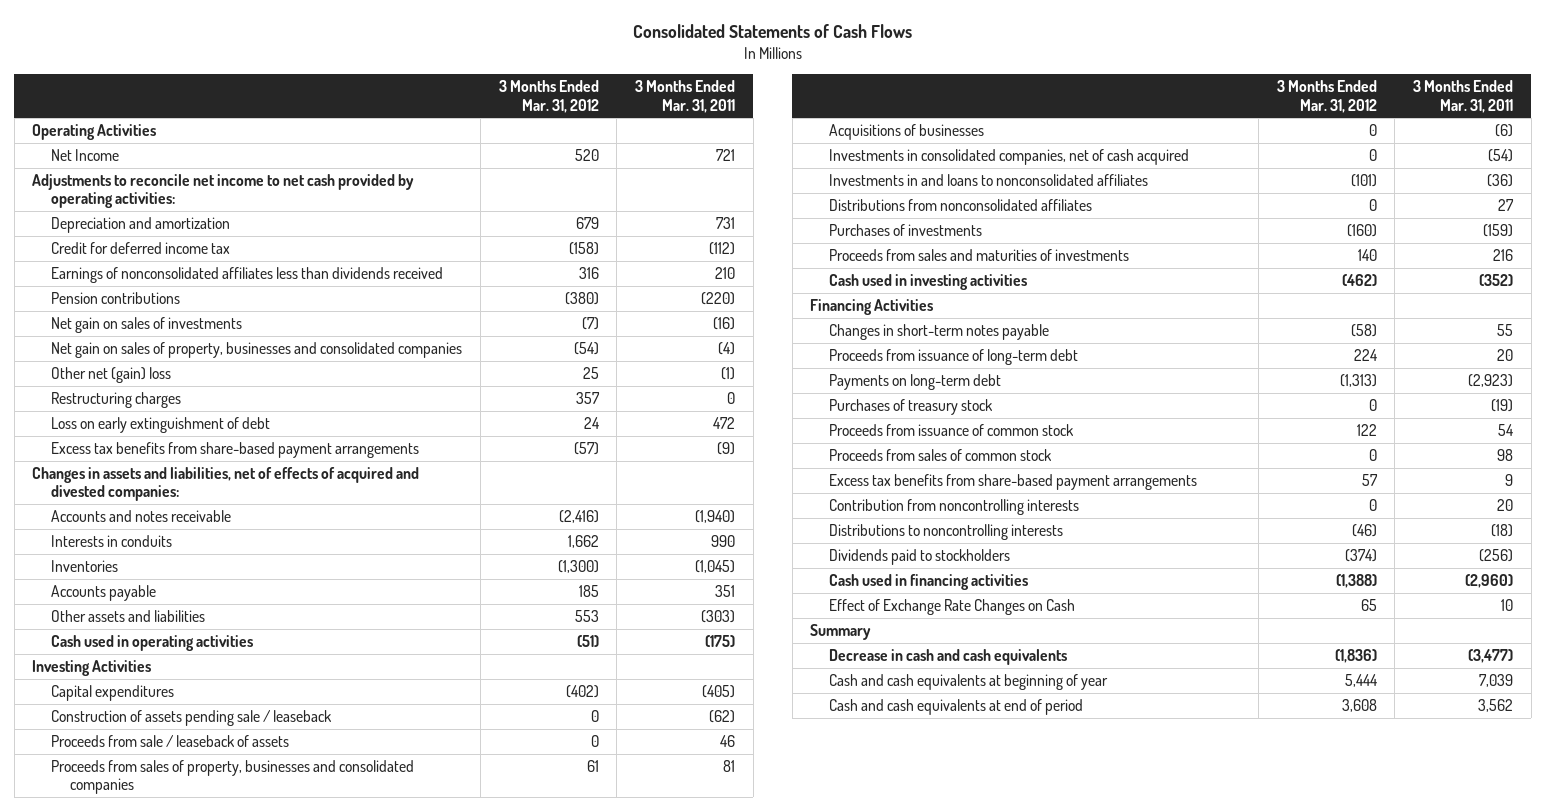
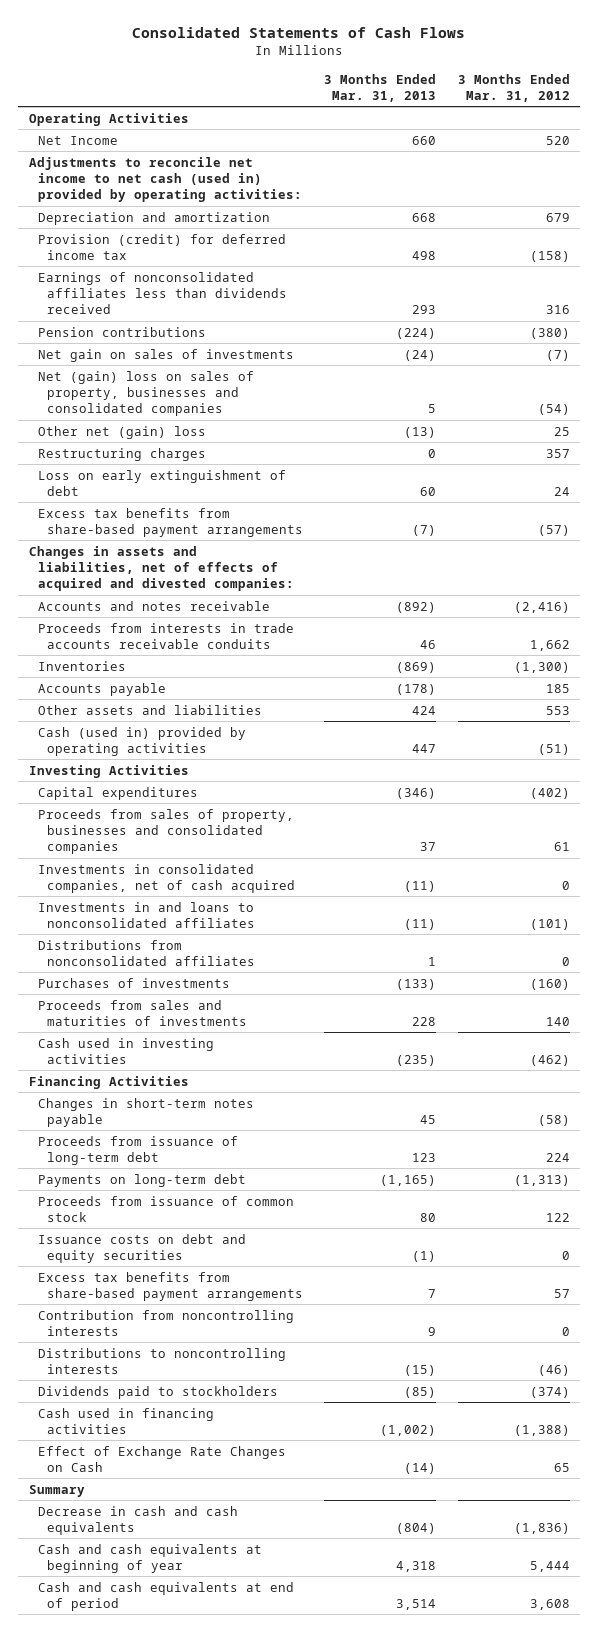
[635,80,736,113] 3 Months Ended Mar. 31, 2011 -> none
none -> [324,73,437,102] 3 Months Ended Mar. 31, 2013
[32,174,415,209] Adjustments to reconcile net income to net cash provided by operating activities: -> [28,156,302,203] Adjustments to reconcile net income to net cash (used in) provided by operating activities:
[51,242,231,255] Credit for deferred income tax -> [37,233,286,260] Provision (credit) for deferred income tax
[51,342,463,359] Net gain on sales of property, businesses and consolidated companies -> [37,370,254,417] Net (gain) loss on sales of property, businesses and consolidated companies
[51,535,173,548] Interests in conduits -> [37,622,294,649] Proceeds from interests in trade accounts receivable conduits
[51,635,254,652] Cash used in operating activities -> [37,726,246,756] Cash (used in) provided by operating activities
[51,710,333,727] Construction of assets pending sale / leaseback -> none
[51,735,290,748] Proceeds from sale / leaseback of assets -> none
[829,124,985,141] Acquisitions of businesses -> none
[829,399,994,416] Purchases of treasury stock -> none
[829,449,1053,462] Proceeds from sales of common stock -> none
none -> [37,1233,246,1263] Issuance costs on debt and equity securities

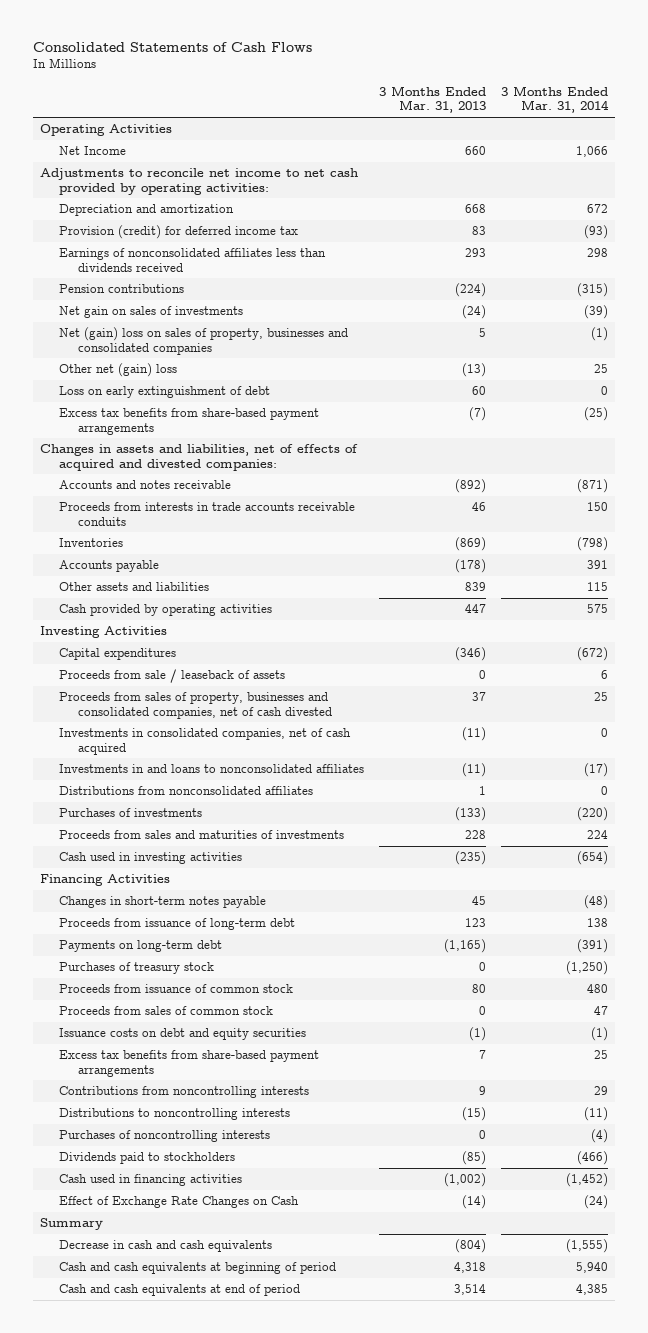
[457,73,570,102] 3 Months Ended Mar. 31, 2012 -> none
none -> [500,85,609,114] 3 Months Ended Mar. 31, 2014
[28,156,302,203] Adjustments to reconcile net income to net cash (used in) provided by operating activities: -> [40,168,359,195] Adjustments to reconcile net income to net cash provided by operating activities:
[412,250,437,260] 498 -> [471,226,486,236] 83
[37,447,206,461] Restructuring charges -> none
[412,705,437,715] 424 -> [464,582,486,592] 839
[37,726,246,756] Cash (used in) provided by operating activities -> [58,604,272,617] Cash provided by operating activities
none -> [58,669,285,684] Proceeds from sale / leaseback of assets
[37,808,294,855] Proceeds from sales of property, businesses and consolidated companies -> [58,692,332,719] Proceeds from sales of property, businesses and consolidated companies, net of cash divested
none -> [58,962,214,975] Purchases of treasury stock
none -> [58,1006,273,1016] Proceeds from sales of common stock
[37,1309,294,1336] Contribution from noncontrolling interests -> [58,1086,309,1099] Contributions from noncontrolling interests
none -> [58,1130,270,1143] Purchases of noncontrolling interests
[37,1543,262,1573] Cash and cash equivalents at beginning of year -> [58,1262,336,1275] Cash and cash equivalents at beginning of period

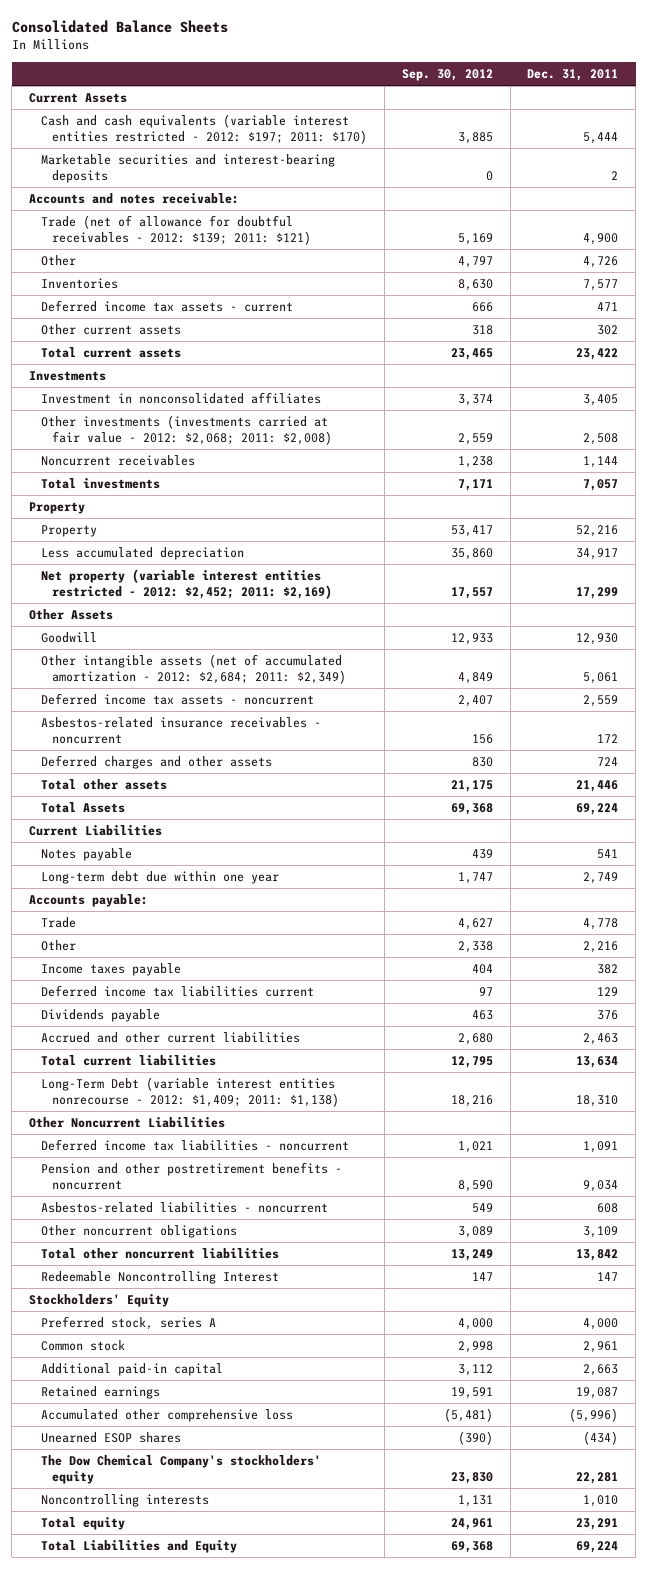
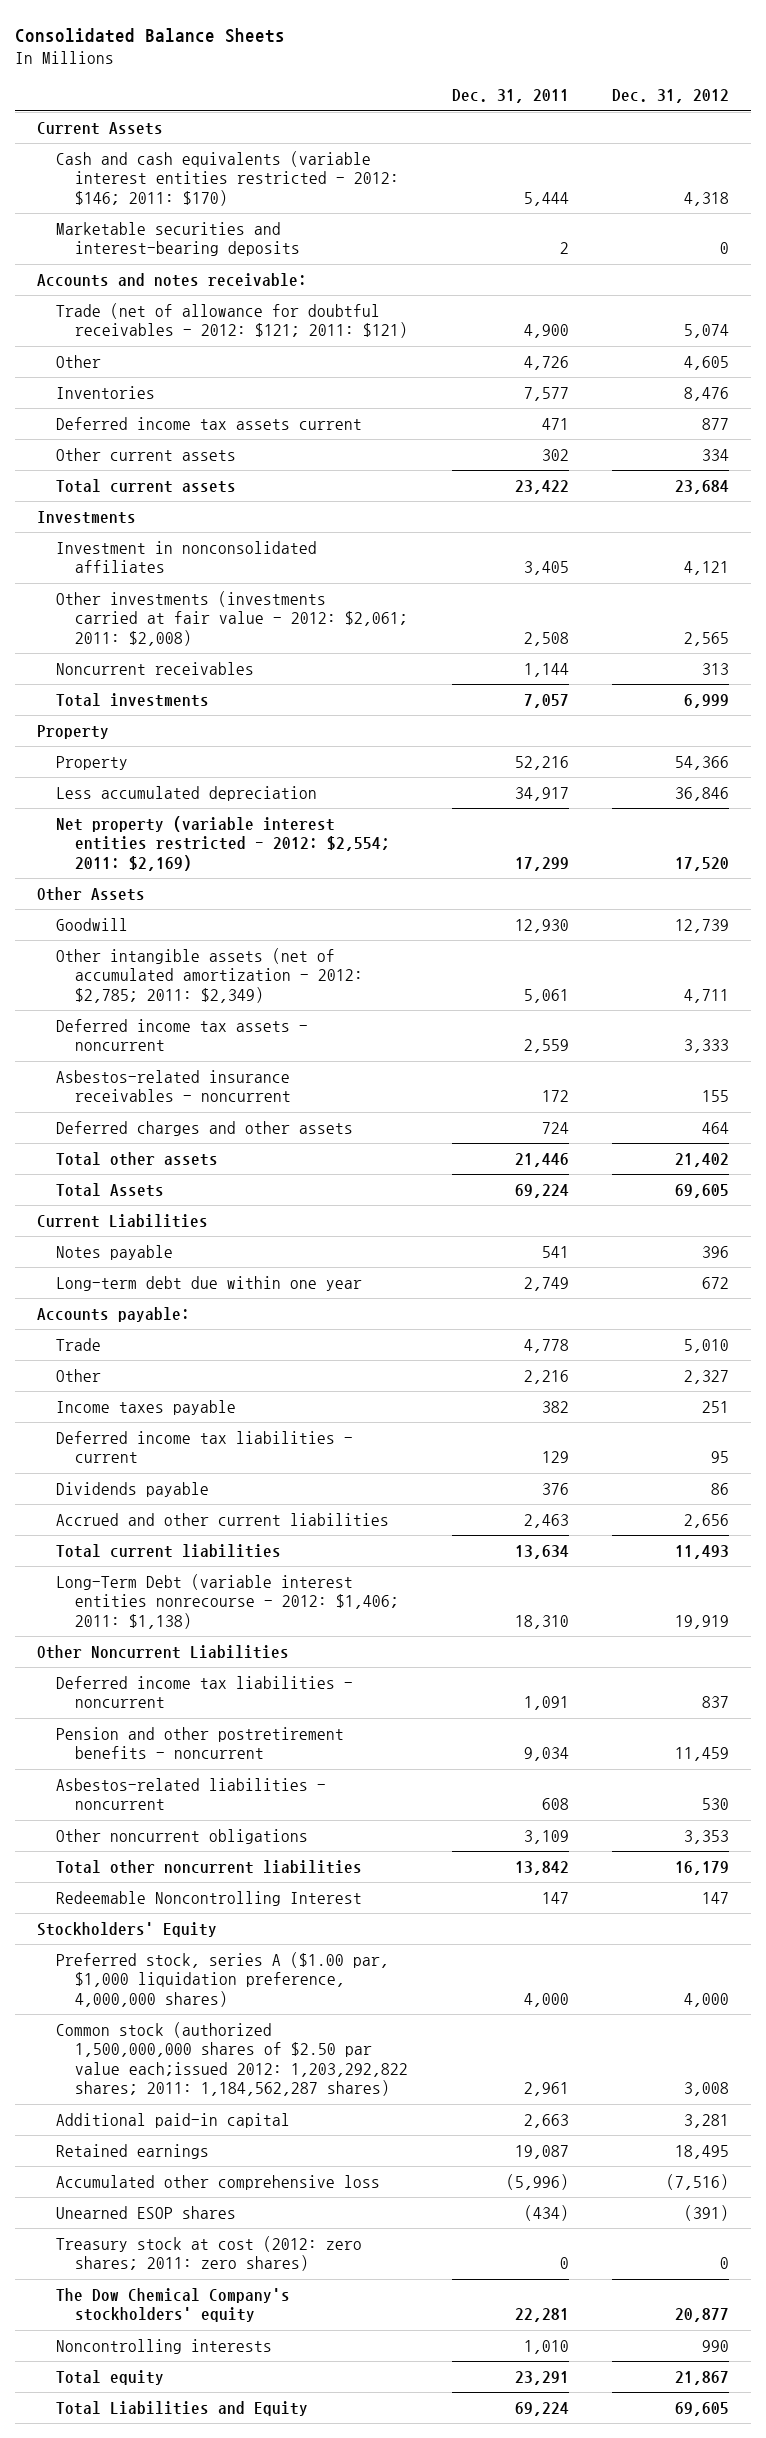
[401,68,493,81] Sep. 30, 2012 -> none
none -> [612,89,730,104] Dec. 31, 2012
[40,114,367,144] Cash and cash equivalents (variable interest entities restricted - 2012: $197; 2011: $170) -> [55,151,400,206] Cash and cash equivalents (variable interest entities restricted - 2012: $146; 2011: $170)
[40,215,311,245] Trade (net of allowance for doubtful receivables - 2012: $139; 2011: $121) -> [55,303,409,339] Trade (net of allowance for doubtful receivables - 2012: $121; 2011: $121)
[40,300,293,313] Deferred income tax assets - current -> [55,417,362,431] Deferred income tax assets current
[40,415,332,445] Other investments (investments carried at fair value - 2012: $2,068; 2011: $2,008) -> [55,591,409,646] Other investments (investments carried at fair value - 2012: $2,061; 2011: $2,008)
[40,569,332,599] Net property (variable interest entities restricted - 2012: $2,452; 2011: $2,169) -> [55,816,391,871] Net property (variable interest entities restricted - 2012: $2,554; 2011: $2,169)
[40,654,346,684] Other intangible assets (net of accumulated amortization - 2012: $2,684; 2011: $2,349) -> [55,948,364,1003] Other intangible assets (net of accumulated amortization - 2012: $2,785; 2011: $2,349)
[40,985,314,998] Deferred income tax liabilities current -> [55,1431,353,1464] Deferred income tax liabilities - current
[40,1077,339,1107] Long-Term Debt (variable interest entities nonrecourse - 2012: $1,409; 2011: $1,138) -> [55,1574,400,1629] Long-Term Debt (variable interest entities nonrecourse - 2012: $1,406; 2011: $1,138)
[40,1316,216,1331] Preferred stock, series A -> [55,1952,389,2007] Preferred stock, series A ($1.00 par, $1,000 liquidation preference, 4,000,000 shares)
[40,1340,125,1352] Common stock -> [55,2022,409,2097] Common stock (authorized 1,500,000,000 shares of $2.50 par value each;issued 2012: 1,203,292,822 shares; 2011: 1,184,562,287 shares)
none -> [55,2236,362,2272] Treasury stock at cost (2012: zero shares; 2011: zero shares)

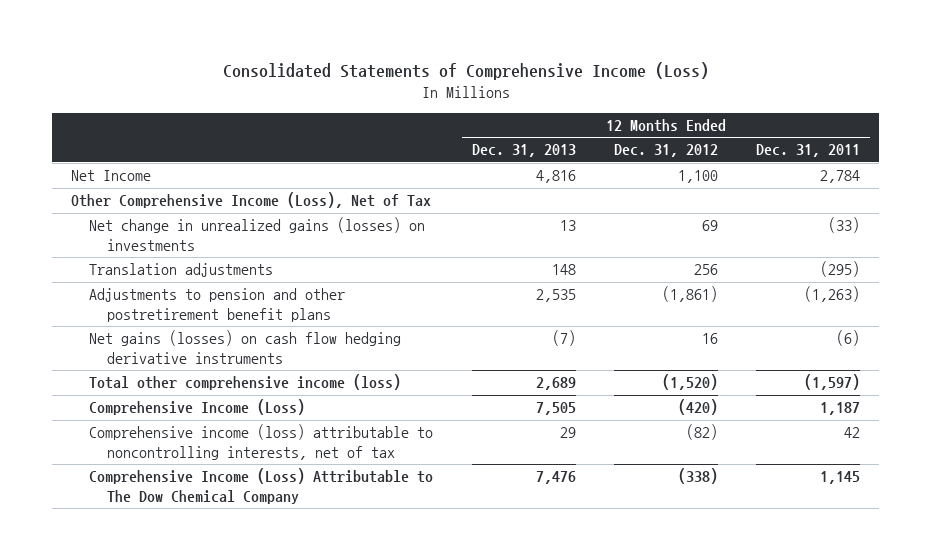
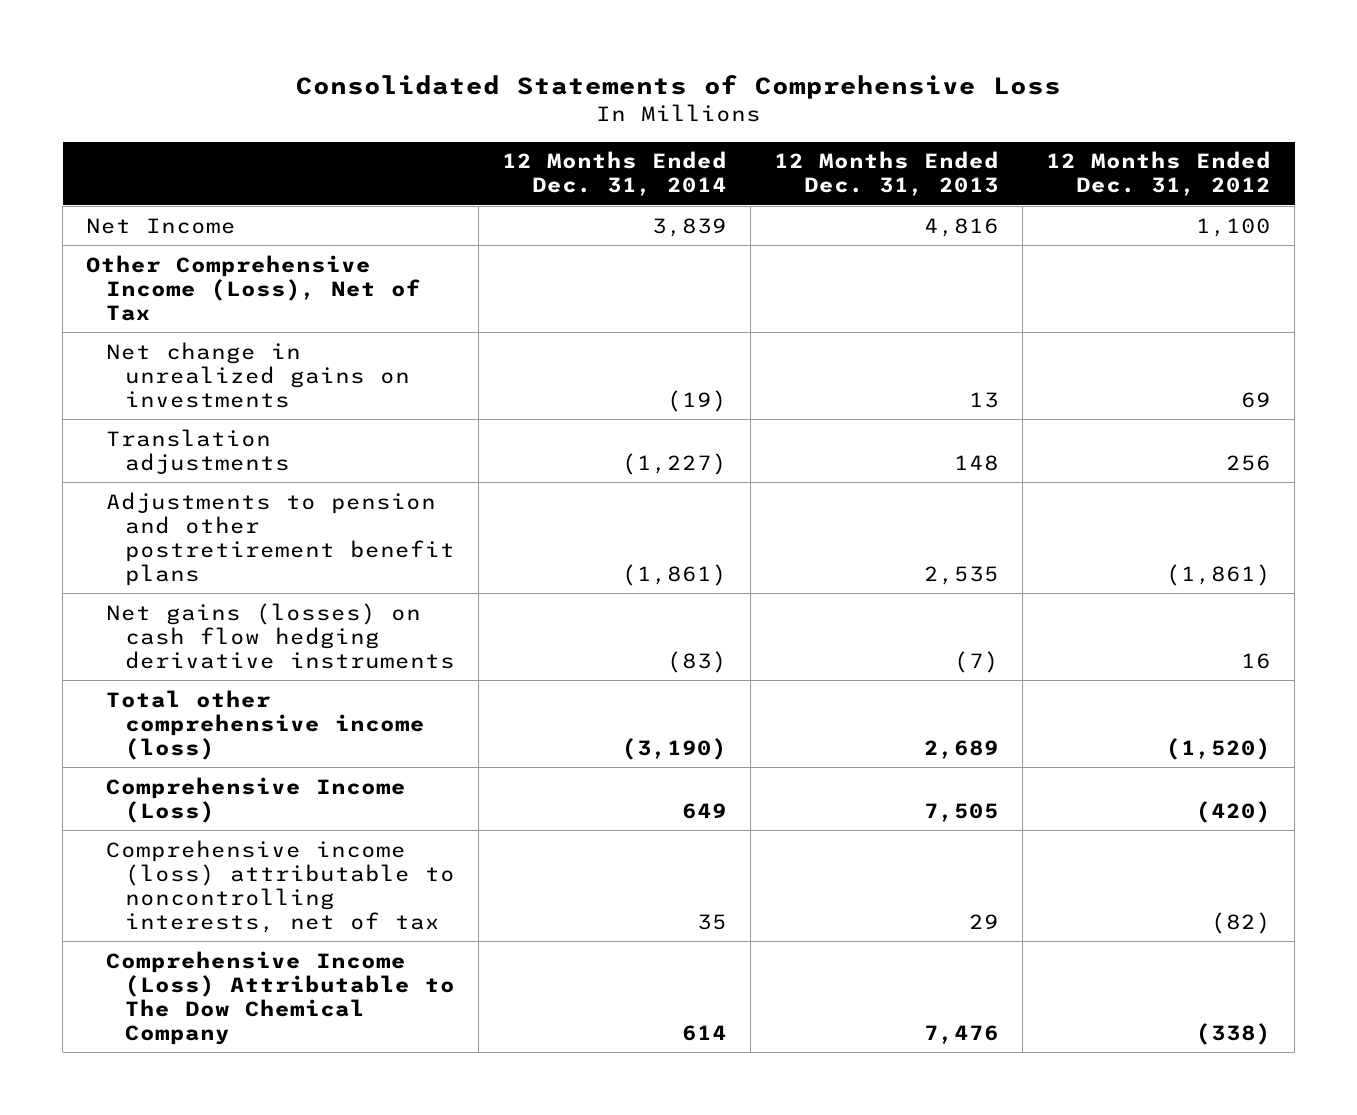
[222,62,709,81] Consolidated Statements of Comprehensive Income (Loss) -> [295,75,1061,100] Consolidated Statements of Comprehensive Loss
[756,144,861,158] Dec. 31, 2011 -> none
none -> [502,151,728,197] 12 Months Ended Dec. 31, 2014
[89,217,426,251] Net change in unrealized gains (losses) on investments -> [105,341,411,408] Net change in unrealized gains on investments

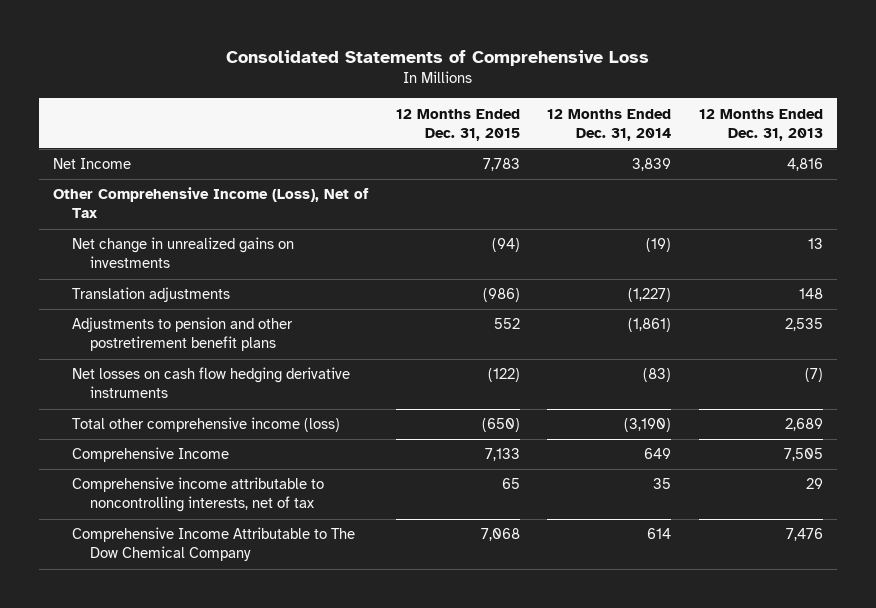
[1046,151,1272,197] 12 Months Ended Dec. 31, 2012 -> none
none -> [396,108,521,141] 12 Months Ended Dec. 31, 2015
[105,602,456,669] Net gains (losses) on cash flow hedging derivative instruments -> [71,367,350,399] Net losses on cash flow hedging derivative instruments
[105,776,406,823] Comprehensive Income (Loss) -> [71,447,229,463] Comprehensive Income
[105,839,456,933] Comprehensive income (loss) attributable to noncontrolling interests, net of tax -> [71,477,324,513] Comprehensive income attributable to noncontrolling interests, net of tax
[105,950,456,1045] Comprehensive Income (Loss) Attributable to The Dow Chemical Company -> [71,527,355,562] Comprehensive Income Attributable to The Dow Chemical Company

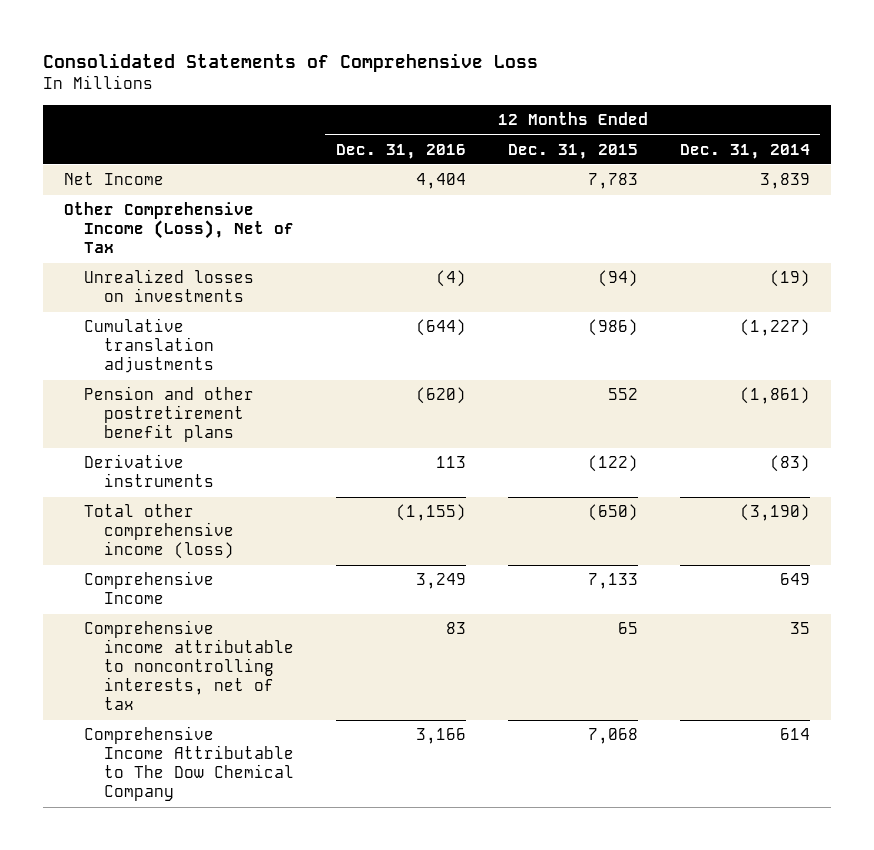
[698,108,823,141] 12 Months Ended Dec. 31, 2013 -> none
none -> [335,143,466,159] Dec. 31, 2016
[71,237,294,269] Net change in unrealized gains on investments -> [84,269,255,303] Unrealized losses on investments
[71,287,230,303] Translation adjustments -> [84,318,215,374] Cumulative translation adjustments
[71,317,293,352] Adjustments to pension and other postretirement benefit plans -> [84,386,255,443] Pension and other postretirement benefit plans
[71,367,350,399] Net losses on cash flow hedging derivative instruments -> [84,454,215,488] Derivative instruments

